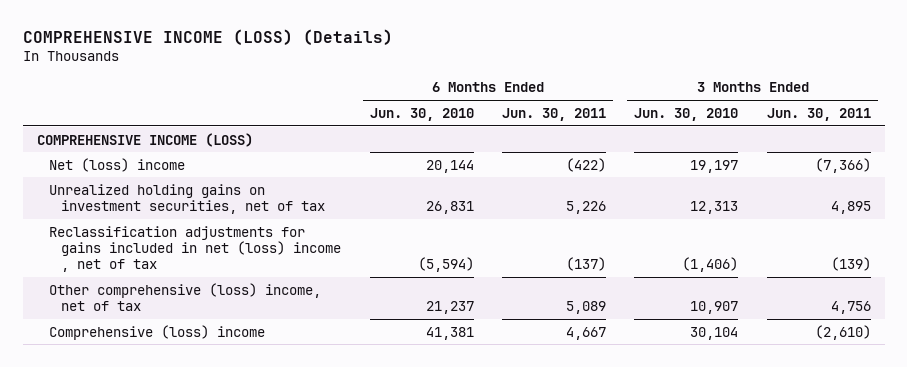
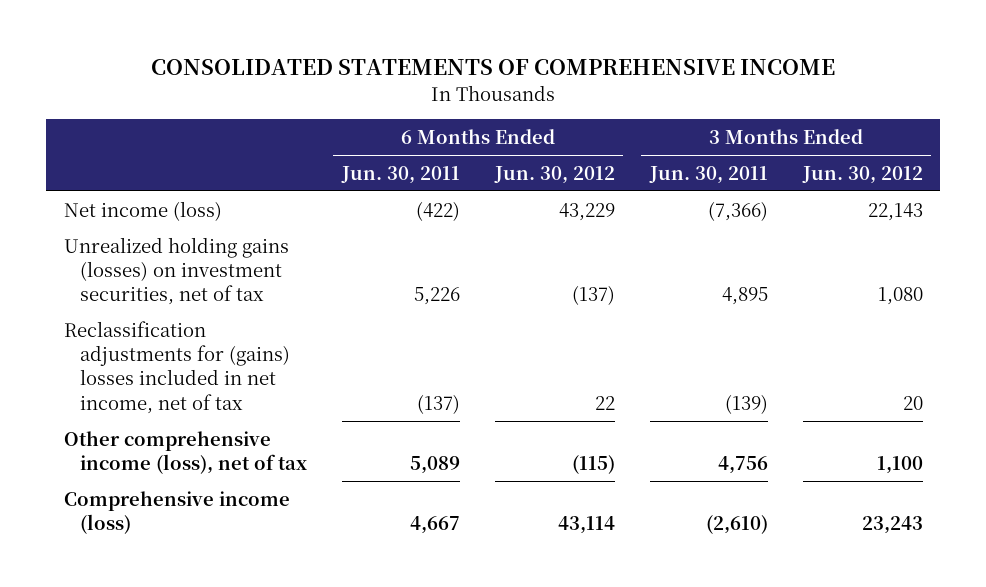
[22,29,393,46] COMPREHENSIVE INCOME (LOSS) (Details) -> [151,59,836,76] CONSOLIDATED STATEMENTS OF COMPREHENSIVE INCOME
[369,107,474,121] Jun. 30, 2010 -> none
[634,107,739,121] Jun. 30, 2010 -> none
none -> [493,165,615,184] Jun. 30, 2012
none -> [801,165,923,184] Jun. 30, 2012
[36,132,253,147] COMPREHENSIVE INCOME (LOSS) -> none
[49,157,186,172] Net (loss) income -> [63,200,222,221] Net income (loss)
[49,183,326,214] Unrealized holding gains on investment securities, net of tax -> [63,236,289,306] Unrealized holding gains (losses) on investment securities, net of tax
[49,225,342,273] Reclassification adjustments for gains included in net (loss) income , net of tax -> [63,320,290,414] Reclassification adjustments for (gains) losses included in net income, net of tax
[49,282,322,311] Other comprehensive (loss) income, net of tax -> [63,430,307,474] Other comprehensive income (loss), net of tax
[49,324,266,340] Comprehensive (loss) income -> [63,490,290,534] Comprehensive income (loss)

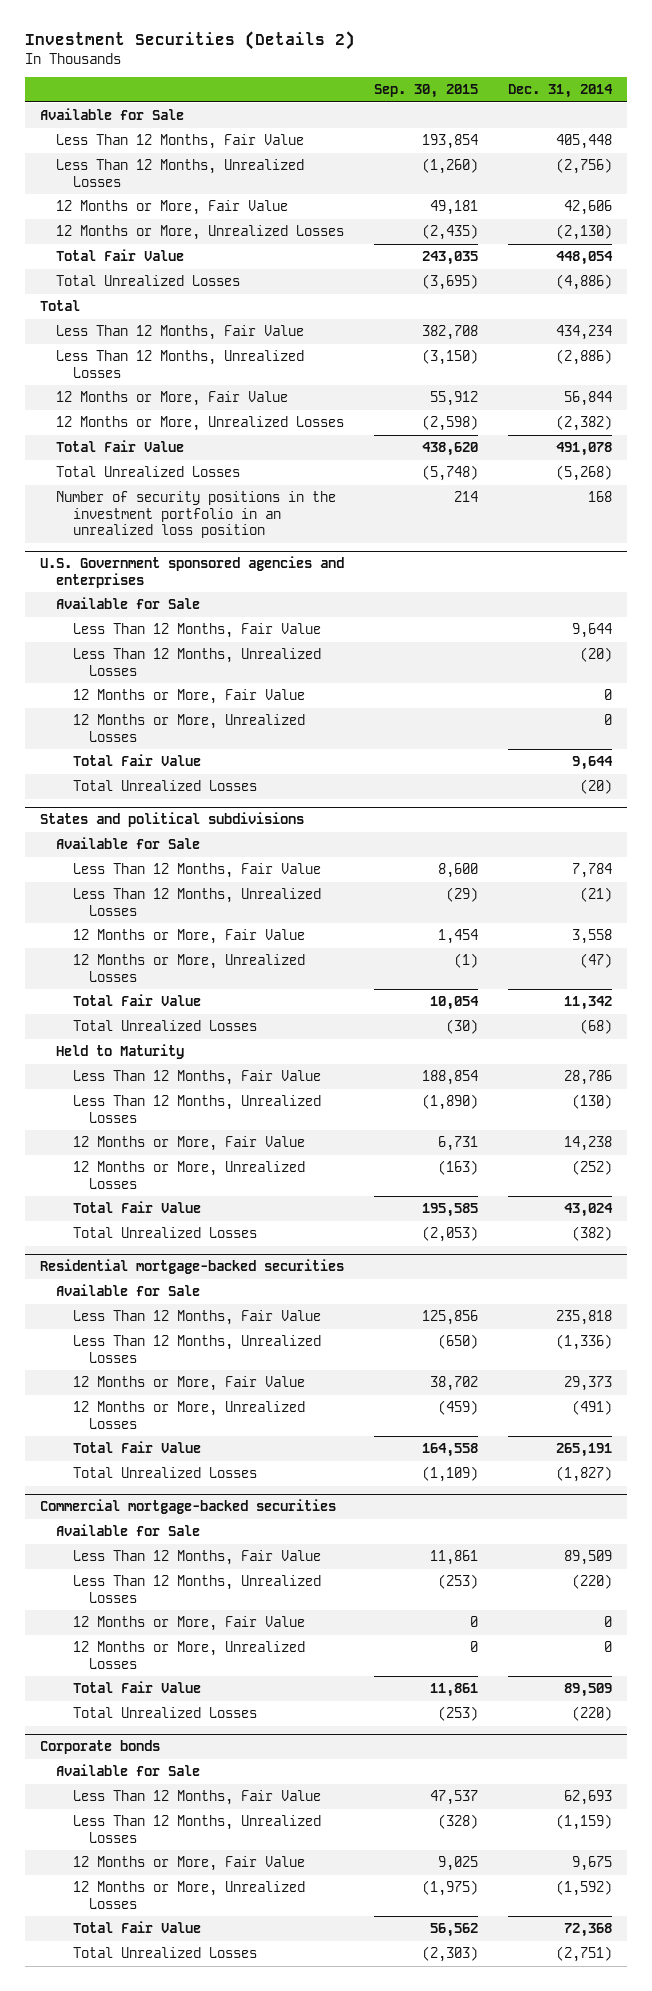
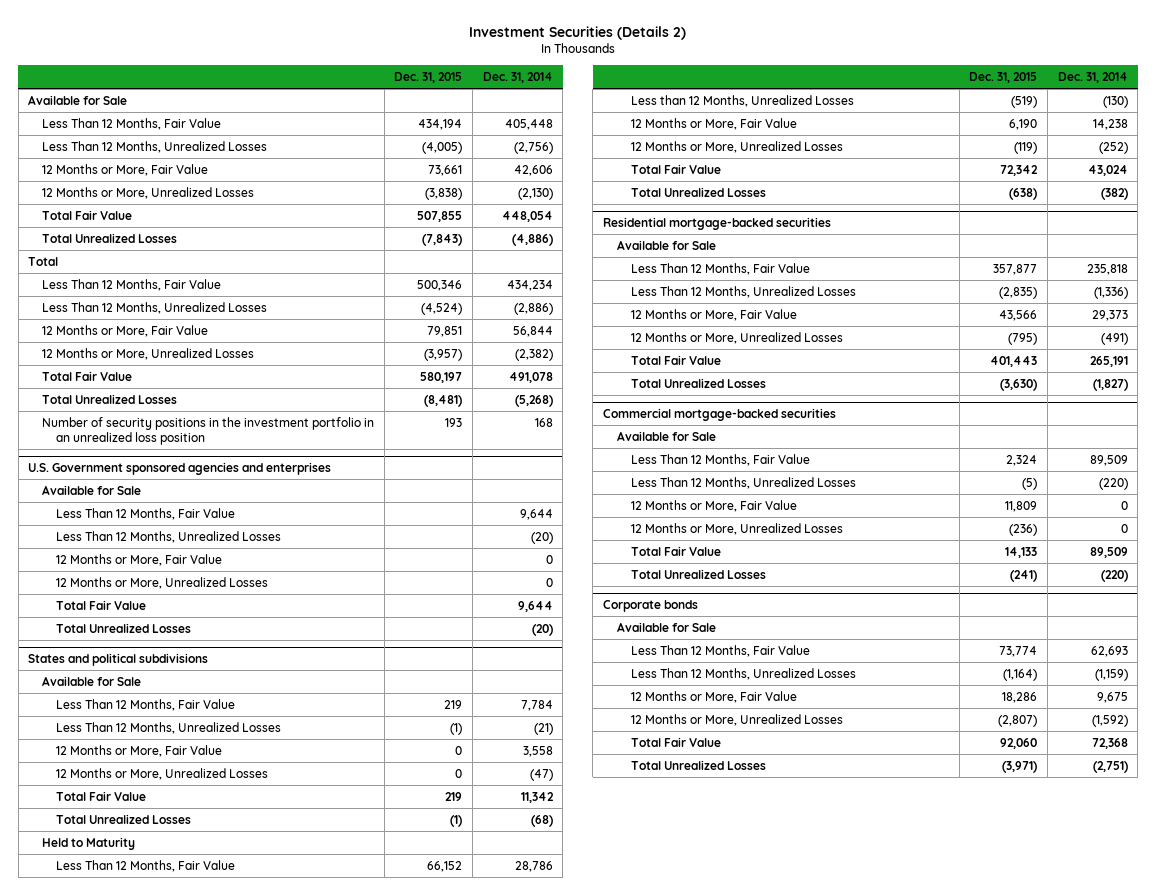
[374,84,479,99] Sep. 30, 2015 -> none
none -> [394,71,463,83] Dec. 31, 2015
[72,1095,321,1123] Less Than 12 Months, Unrealized Losses -> [630,94,854,107] Less than 12 Months, Unrealized Losses

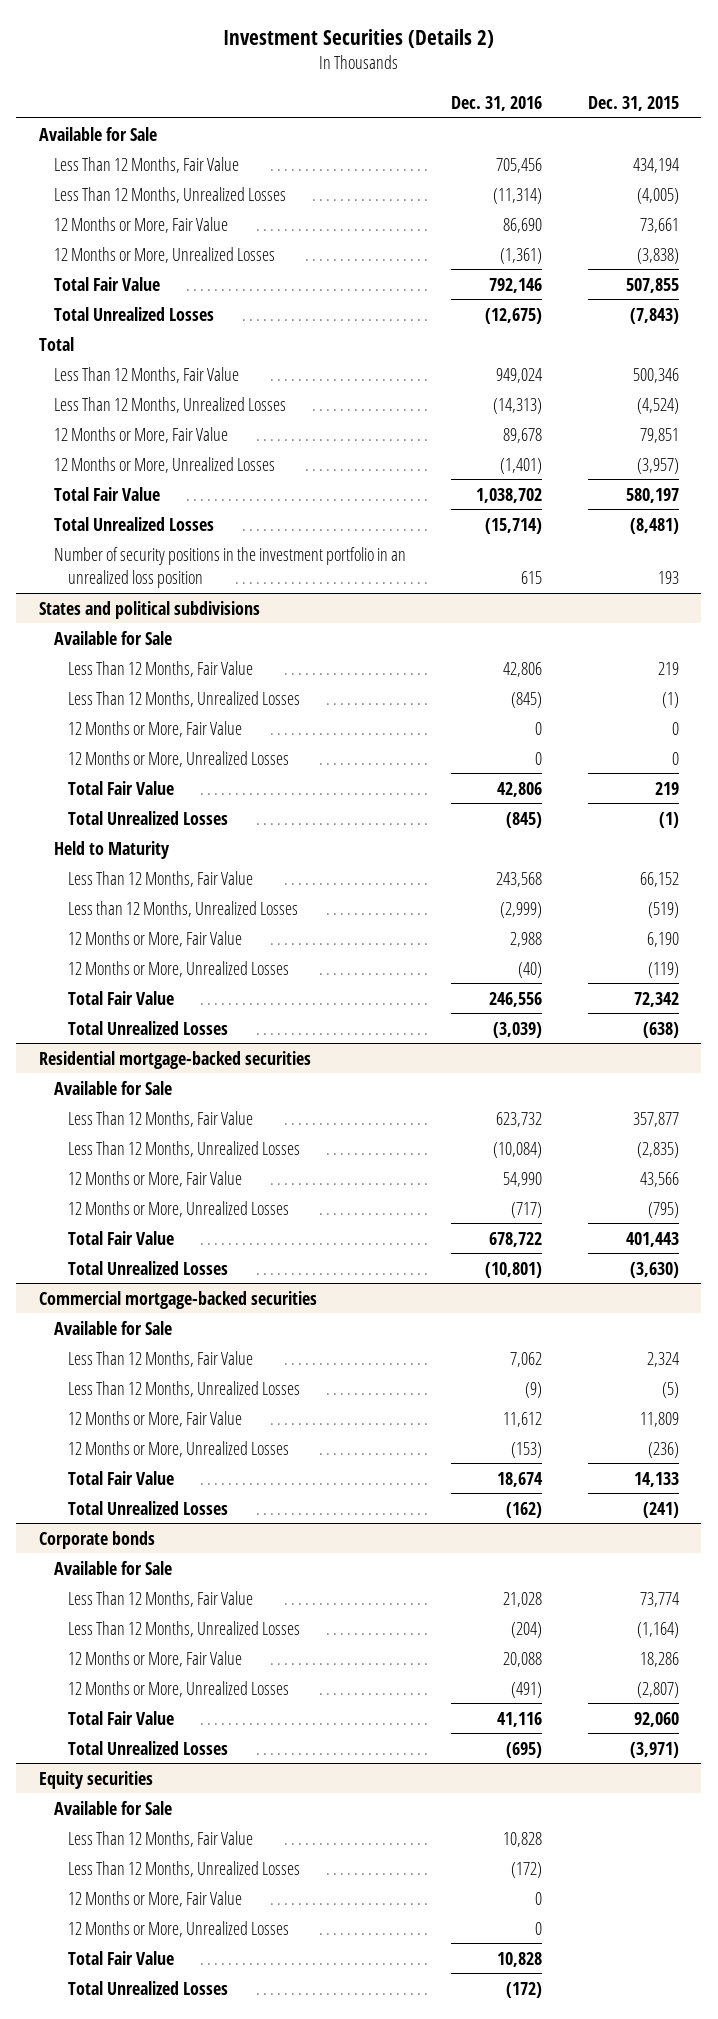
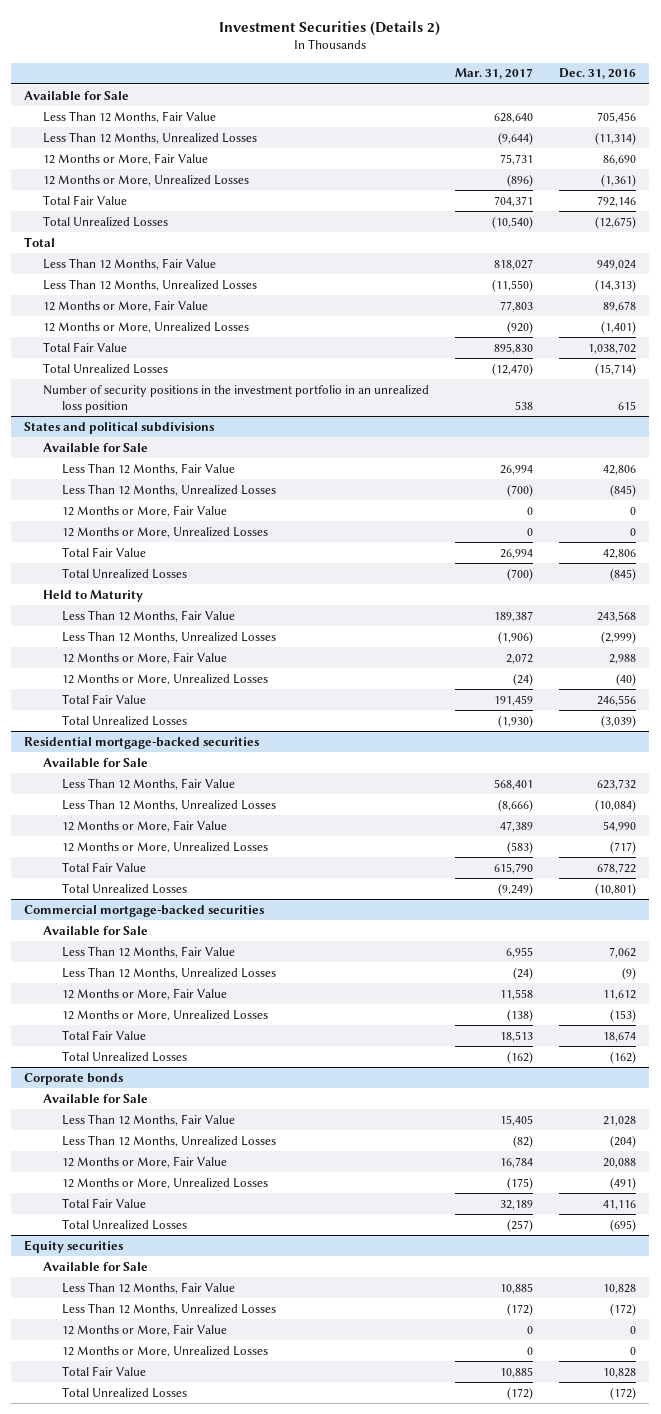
[587,95,679,111] Dec. 31, 2015 -> none
none -> [455,68,534,80] Mar. 31, 2017
[68,900,299,917] Less than 12 Months, Unrealized Losses -> [62,630,277,643] Less Than 12 Months, Unrealized Losses

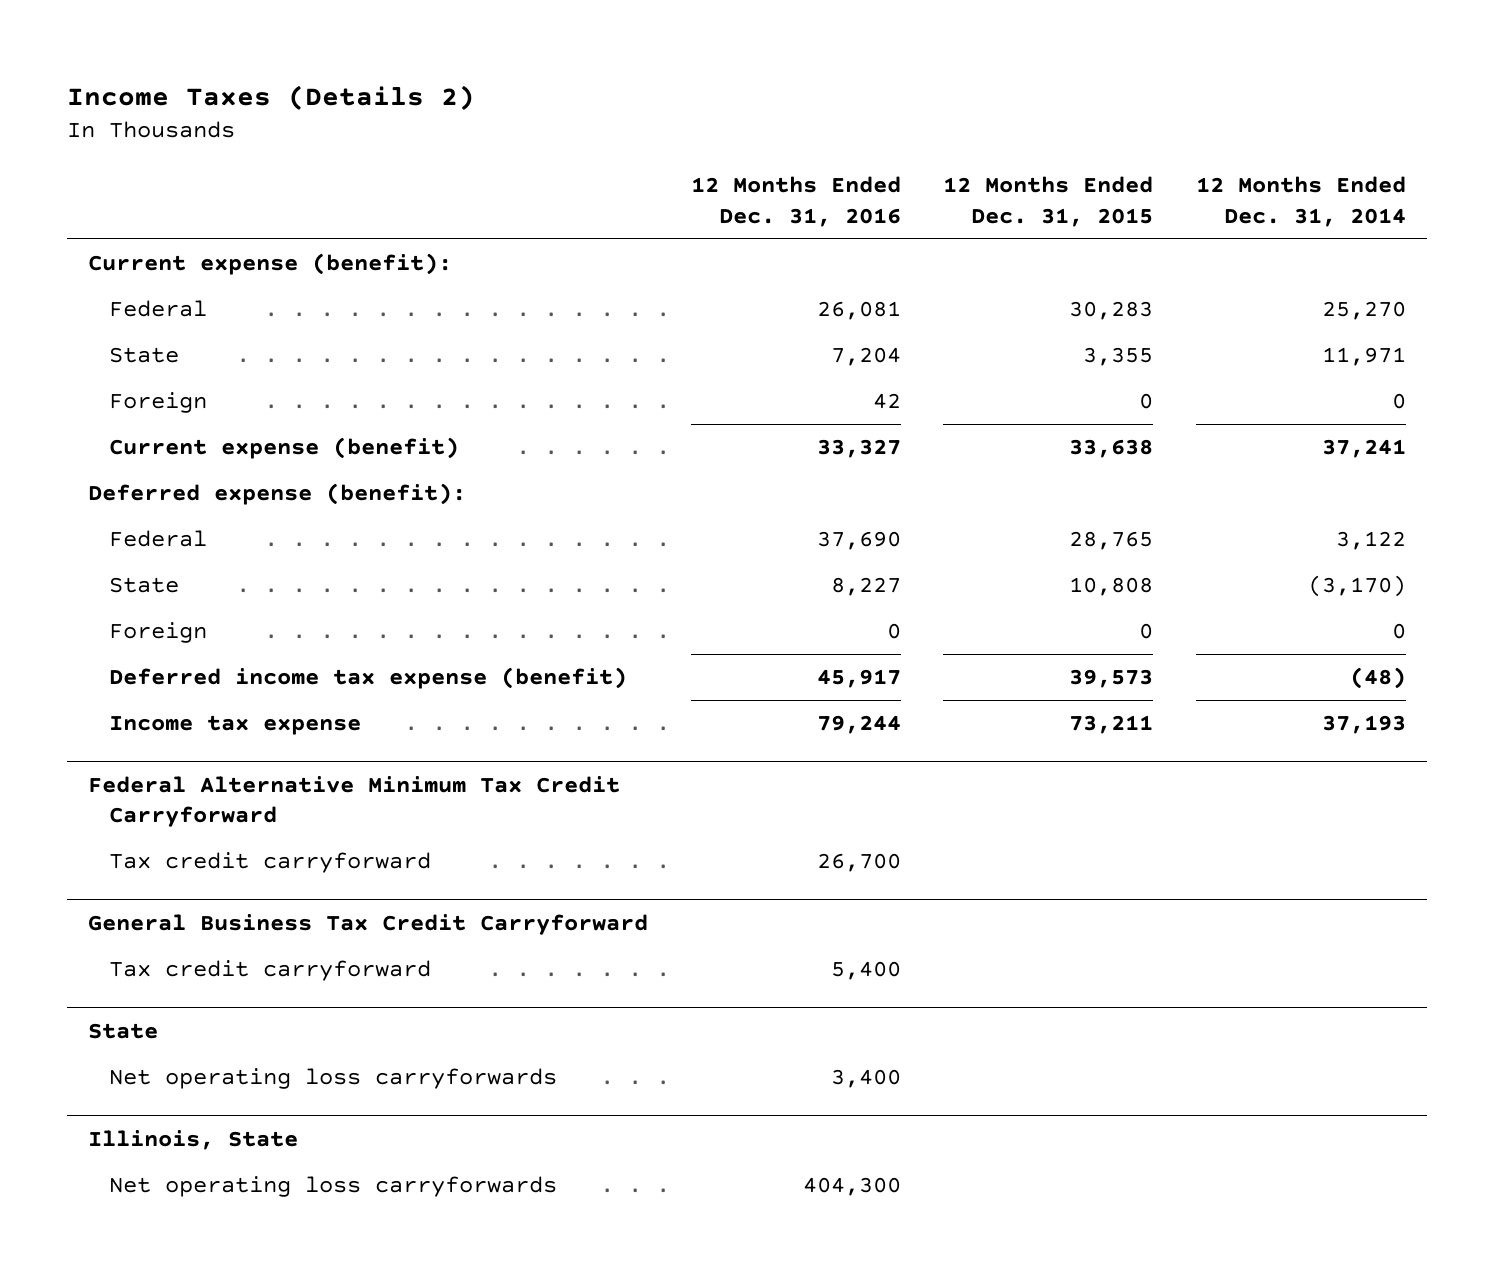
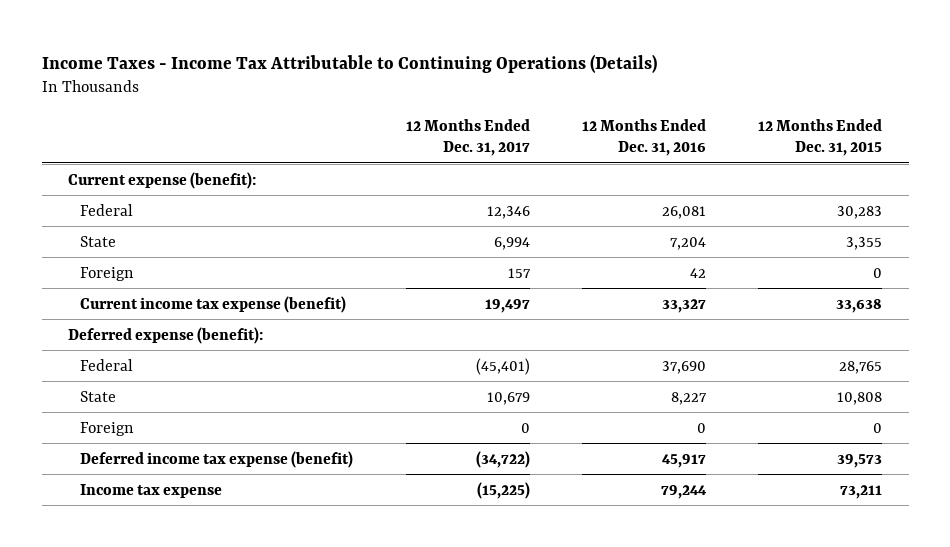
[67,84,476,110] Income Taxes (Details 2) -> [41,53,657,73] Income Taxes - Income Tax Attributable to Continuing Operations (Details)
[1195,176,1406,227] 12 Months Ended Dec. 31, 2014 -> none
none -> [405,118,530,157] 12 Months Ended Dec. 31, 2017
[109,437,460,460] Current expense (benefit) -> [80,295,347,313] Current income tax expense (benefit)
[88,775,621,828] Federal Alternative Minimum Tax Credit Carryforward -> none
[109,852,432,874] Tax credit carryforward -> none
[88,913,649,935] General Business Tax Credit Carryforward -> none
[109,960,432,982] Tax credit carryforward -> none
[88,1022,159,1039] State -> none
[109,1068,558,1090] Net operating loss carryforwards -> none
[88,1129,299,1150] Illinois, State -> none
[109,1176,558,1198] Net operating loss carryforwards -> none

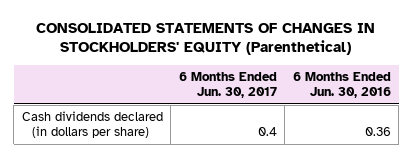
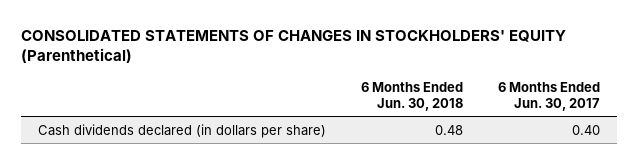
[292,71,391,99] 6 Months Ended Jun. 30, 2016 -> none
none -> [360,81,463,112] 6 Months Ended Jun. 30, 2018
[257,127,277,137] 0.4 -> [571,124,600,135] 0.40

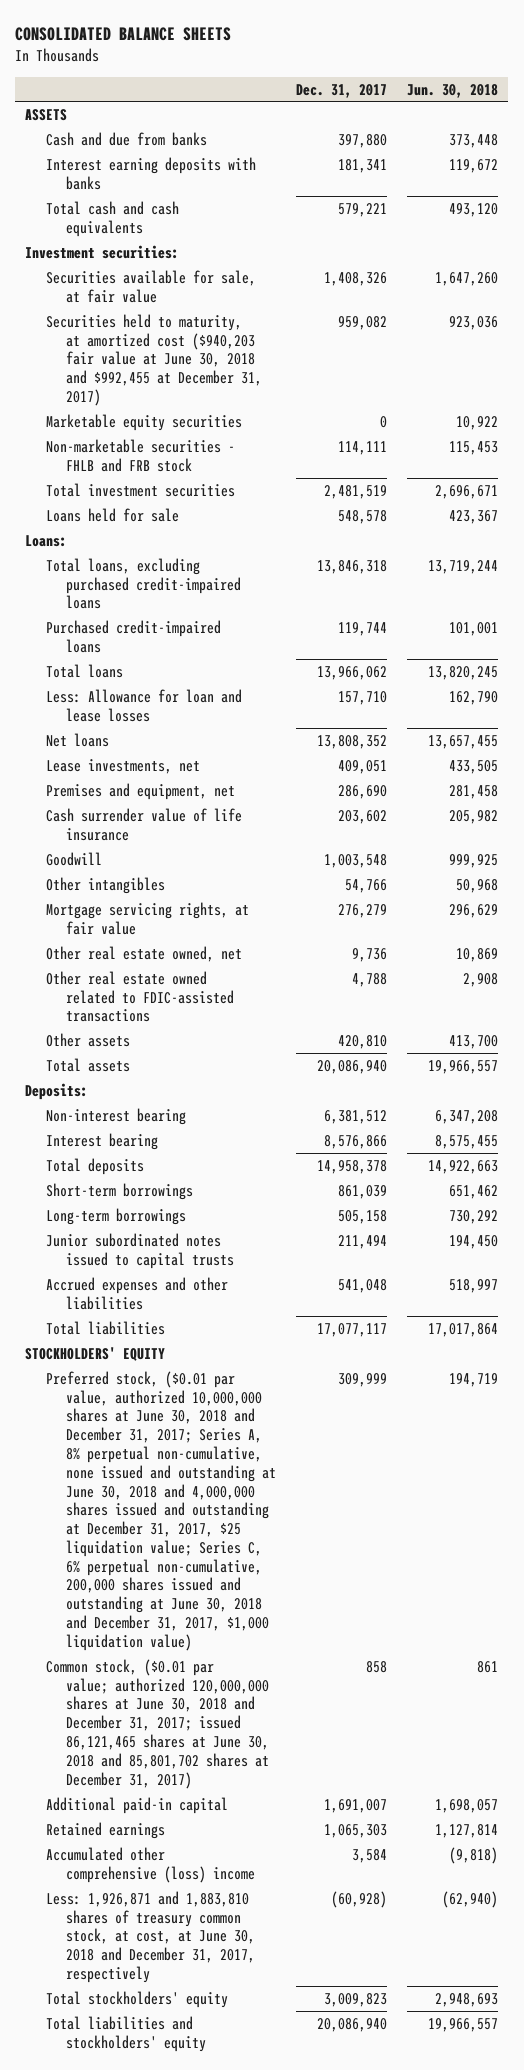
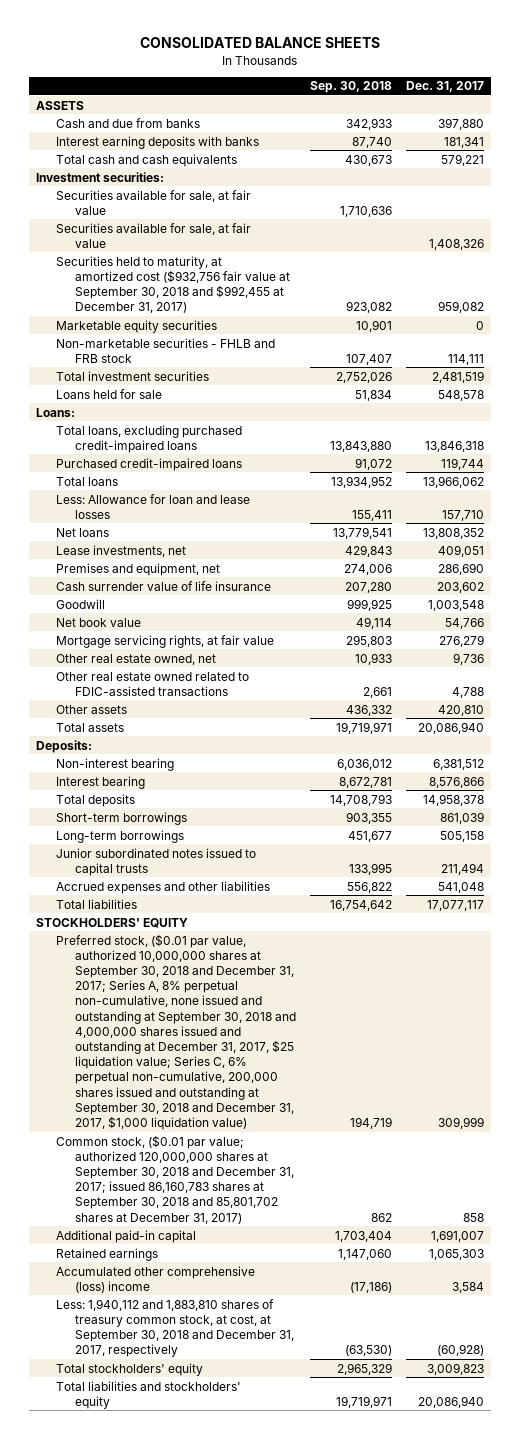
[407,83,499,98] Jun. 30, 2018 -> none
none -> [309,81,392,94] Sep. 30, 2018
none -> [55,189,251,215] Securities available for sale, at fair value
[45,313,263,407] Securities held to maturity, at amortized cost ($940,203 fair value at June 30, 2018 and $992,455 at December 31, 2017) -> [55,255,290,314] Securities held to maturity, at amortized cost ($932,756 fair value at September 30, 2018 and $992,455 at December 31, 2017)
[45,876,165,894] Other intangibles -> [55,617,141,627] Net book value
[45,1370,277,1651] Preferred stock, ($0.01 par value, authorized 10,000,000 shares at June 30, 2018 and December 31, 2017; Series A, 8% perpetual non-cumulative, none issued and outstanding at June 30, 2018 and 4,000,000 shares issued and outstanding at December 31, 2017, $25 liquidation value; Series C, 6% perpetual non-cumulative, 200,000 shares issued and outstanding at June 30, 2018 and December 31, 2017, $1,000 liquidation value) -> [55,933,296,1130] Preferred stock, ($0.01 par value, authorized 10,000,000 shares at September 30, 2018 and December 31, 2017; Series A, 8% perpetual non-cumulative, none issued and outstanding at September 30, 2018 and 4,000,000 shares issued and outstanding at December 31, 2017, $25 liquidation value; Series C, 6% perpetual non-cumulative, 200,000 shares issued and outstanding at September 30, 2018 and December 31, 2017, $1,000 liquidation value)
[45,1658,270,1789] Common stock, ($0.01 par value; authorized 120,000,000 shares at June 30, 2018 and December 31, 2017; issued 86,121,465 shares at June 30, 2018 and 85,801,702 shares at December 31, 2017) -> [55,1134,294,1224] Common stock, ($0.01 par value; authorized 120,000,000 shares at September 30, 2018 and December 31, 2017; issued 86,160,783 shares at September 30, 2018 and 85,801,702 shares at December 31, 2017)
[45,1890,256,1984] Less: 1,926,871 and 1,883,810 shares of treasury common stock, at cost, at June 30, 2018 and December 31, 2017, respectively -> [55,1298,294,1358] Less: 1,940,112 and 1,883,810 shares of treasury common stock, at cost, at September 30, 2018 and December 31, 2017, respectively

